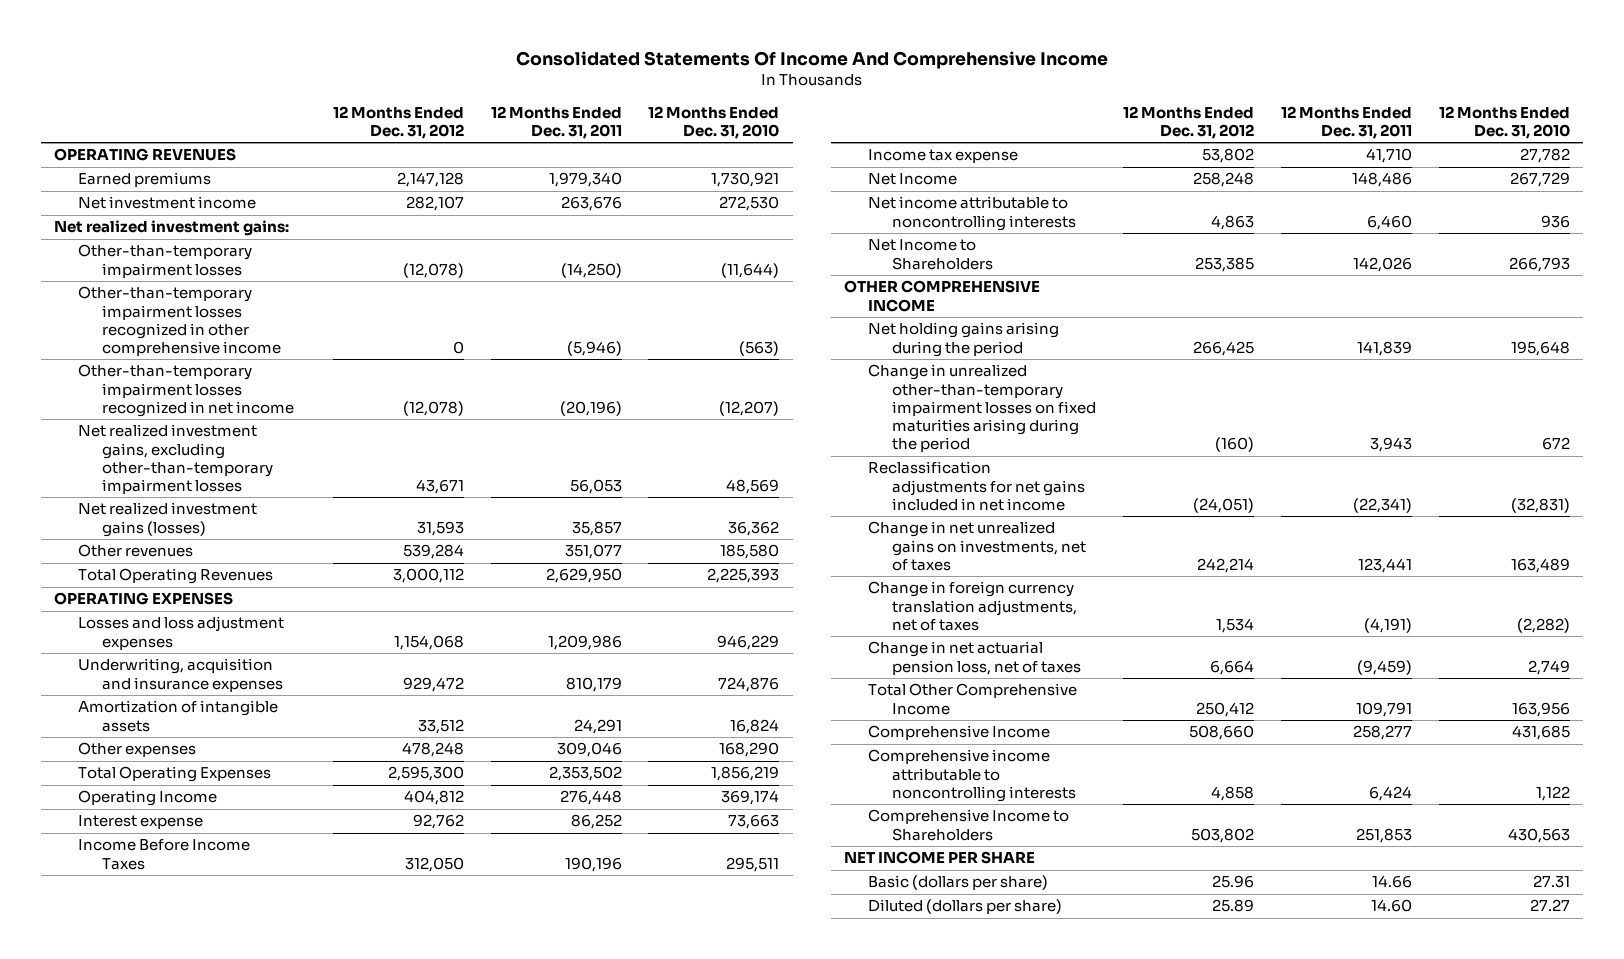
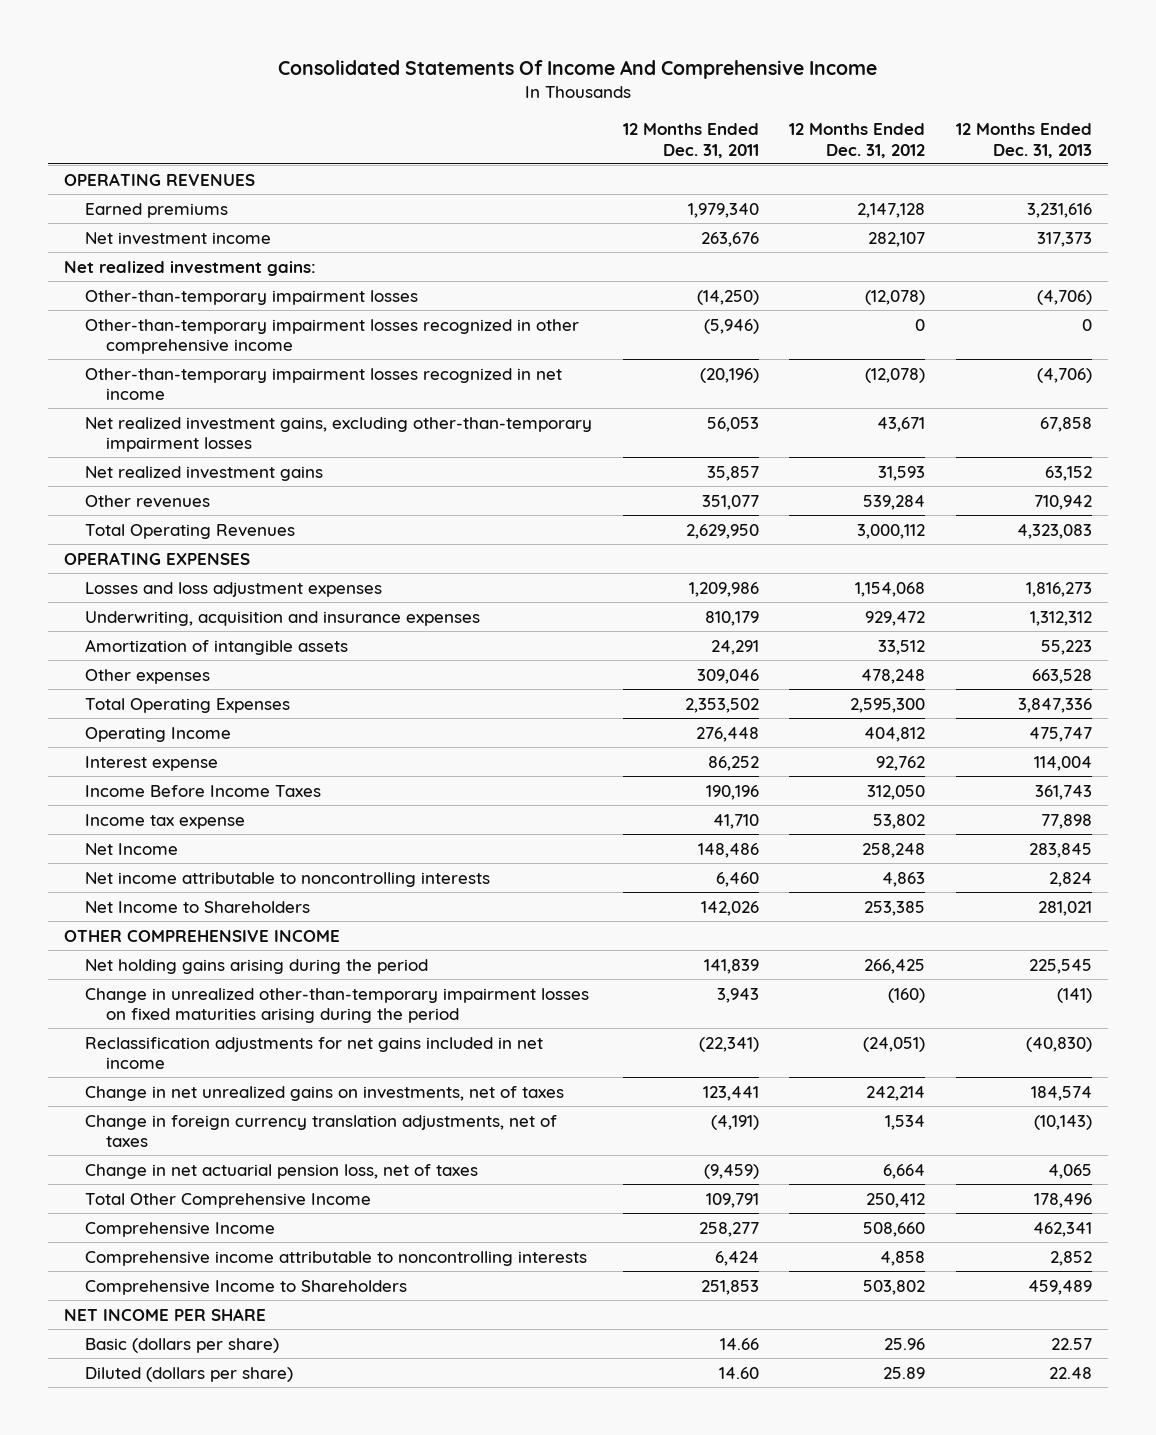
[648,105,780,140] 12 Months Ended Dec. 31, 2010 -> none
none -> [956,123,1093,158] 12 Months Ended Dec. 31, 2013
[78,502,258,537] Net realized investment gains (losses) -> [84,465,323,481] Net realized investment gains

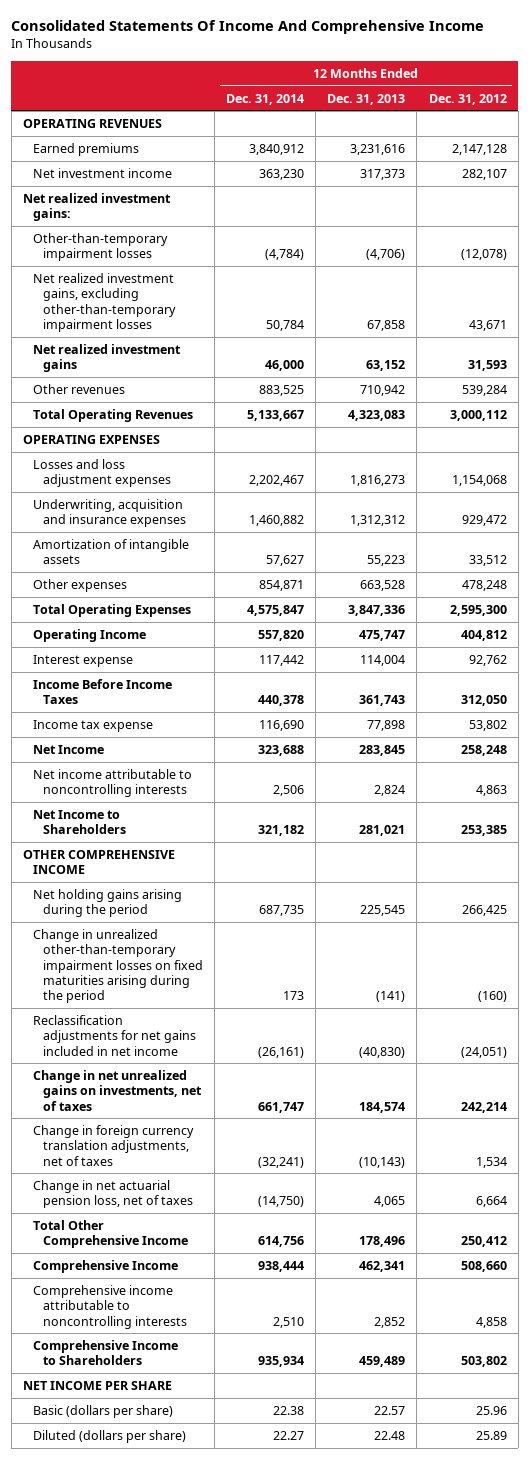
[622,123,759,158] 12 Months Ended Dec. 31, 2011 -> none
none -> [225,93,304,105] Dec. 31, 2014
[84,318,579,355] Other-than-temporary impairment losses recognized in other comprehensive income -> none
[84,367,562,401] Other-than-temporary impairment losses recognized in net income -> none

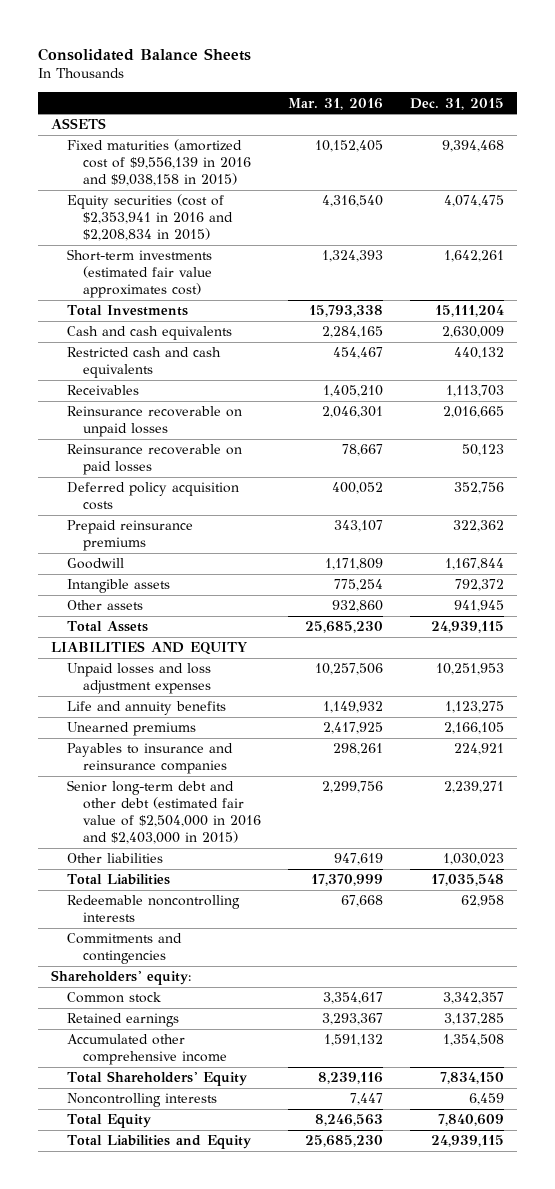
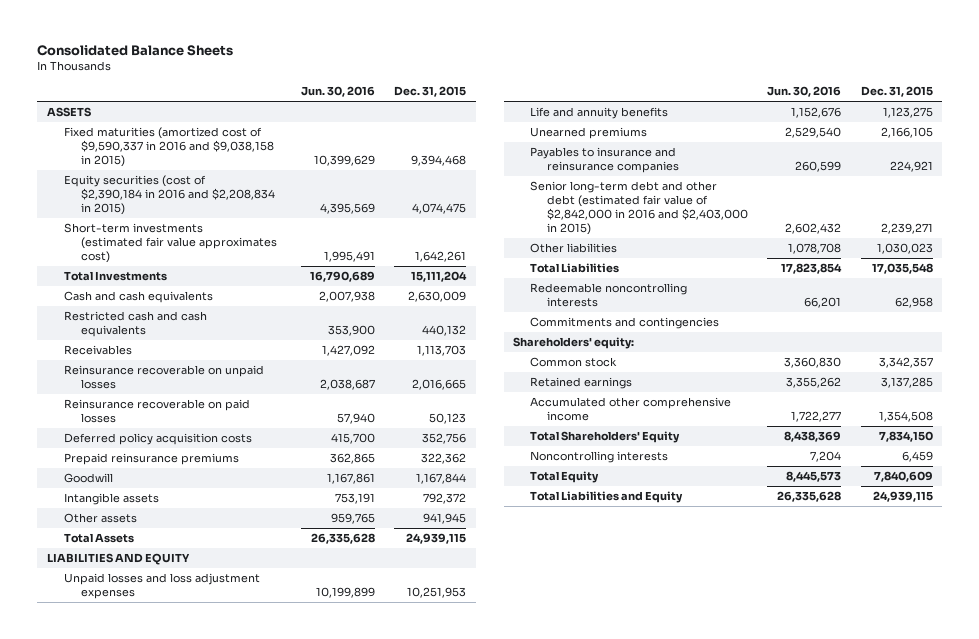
[287,97,383,110] Mar. 31, 2016 -> none
none -> [301,86,376,98] Jun. 30, 2016
[67,139,251,187] Fixed maturities (amortized cost of $9,556,139 in 2016 and $9,038,158 in 2015) -> [63,127,275,168] Fixed maturities (amortized cost of $9,590,337 in 2016 and $9,038,158 in 2015)
[67,194,233,242] Equity securities (cost of $2,353,941 in 2016 and $2,208,834 in 2015) -> [63,175,276,216] Equity securities (cost of $2,390,184 in 2016 and $2,208,834 in 2015)
[67,780,261,845] Senior long-term debt and other debt (estimated fair value of $2,504,000 in 2016 and $2,403,000 in 2015) -> [530,181,749,235] Senior long-term debt and other debt (estimated fair value of $2,842,000 in 2016 and $2,403,000 in 2015)

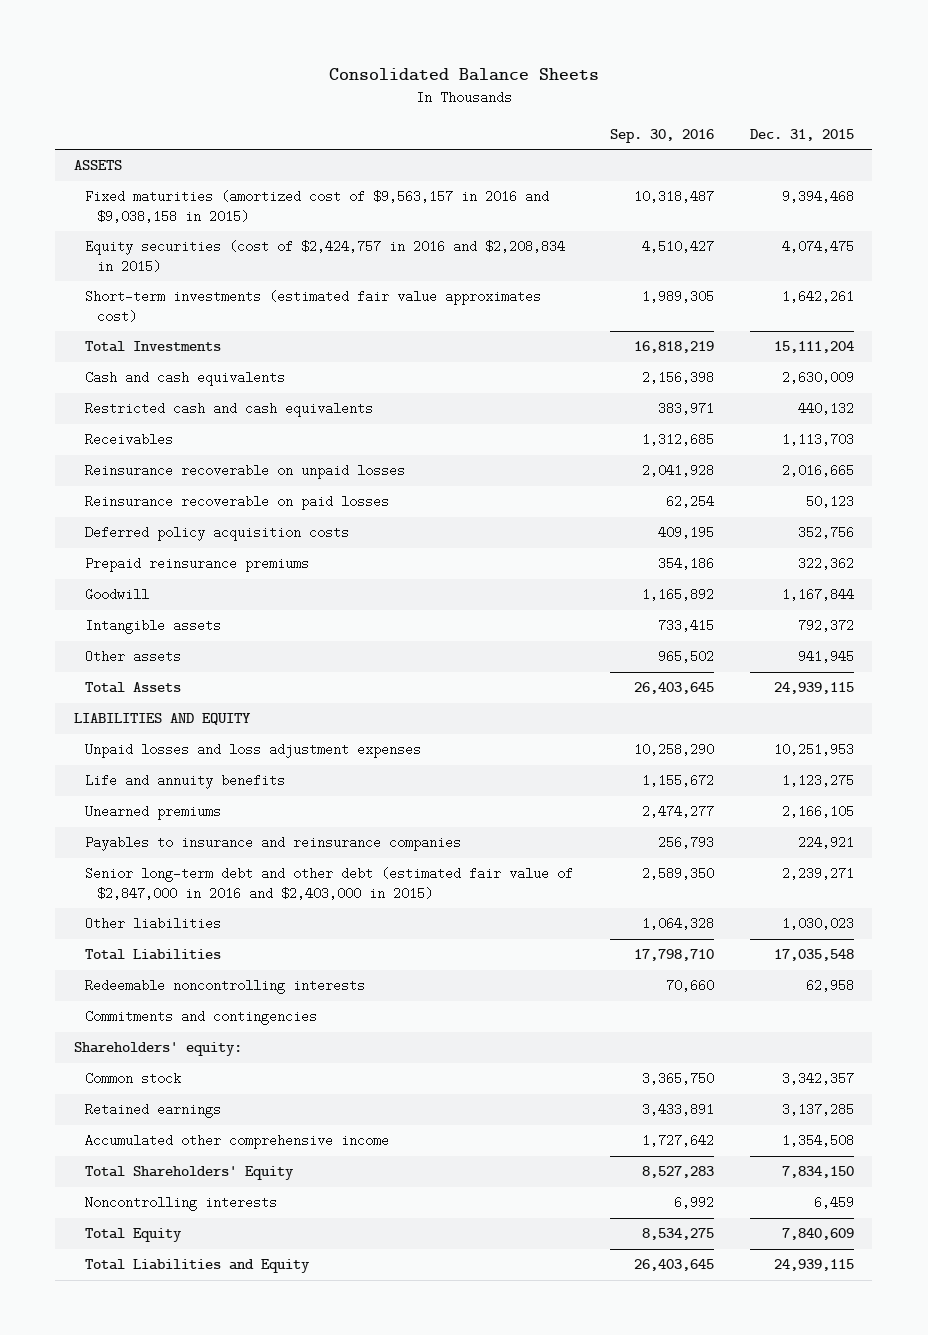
[301,86,376,98] Jun. 30, 2016 -> none
none -> [609,128,714,143] Sep. 30, 2016
[63,127,275,168] Fixed maturities (amortized cost of $9,590,337 in 2016 and $9,038,158 in 2015) -> [85,190,550,223] Fixed maturities (amortized cost of $9,563,157 in 2016 and $9,038,158 in 2015)
[63,175,276,216] Equity securities (cost of $2,390,184 in 2016 and $2,208,834 in 2015) -> [85,240,566,273] Equity securities (cost of $2,424,757 in 2016 and $2,208,834 in 2015)
[530,181,749,235] Senior long-term debt and other debt (estimated fair value of $2,842,000 in 2016 and $2,403,000 in 2015) -> [85,867,574,900] Senior long-term debt and other debt (estimated fair value of $2,847,000 in 2016 and $2,403,000 in 2015)

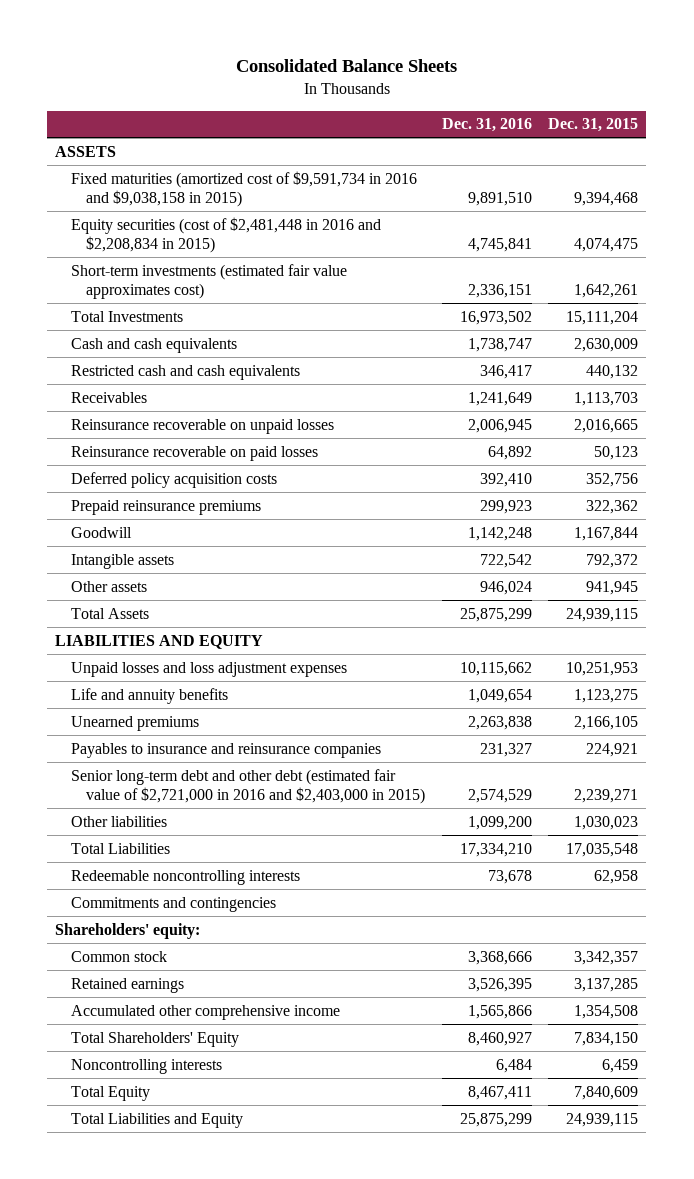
[609,128,714,143] Sep. 30, 2016 -> none
none -> [441,118,532,133] Dec. 31, 2016
[85,190,550,223] Fixed maturities (amortized cost of $9,563,157 in 2016 and $9,038,158 in 2015) -> [70,170,417,208] Fixed maturities (amortized cost of $9,591,734 in 2016 and $9,038,158 in 2015)
[85,240,566,273] Equity securities (cost of $2,424,757 in 2016 and $2,208,834 in 2015) -> [70,216,381,254] Equity securities (cost of $2,481,448 in 2016 and $2,208,834 in 2015)
[85,867,574,900] Senior long-term debt and other debt (estimated fair value of $2,847,000 in 2016 and $2,403,000 in 2015) -> [70,768,426,805] Senior long-term debt and other debt (estimated fair value of $2,721,000 in 2016 and $2,403,000 in 2015)

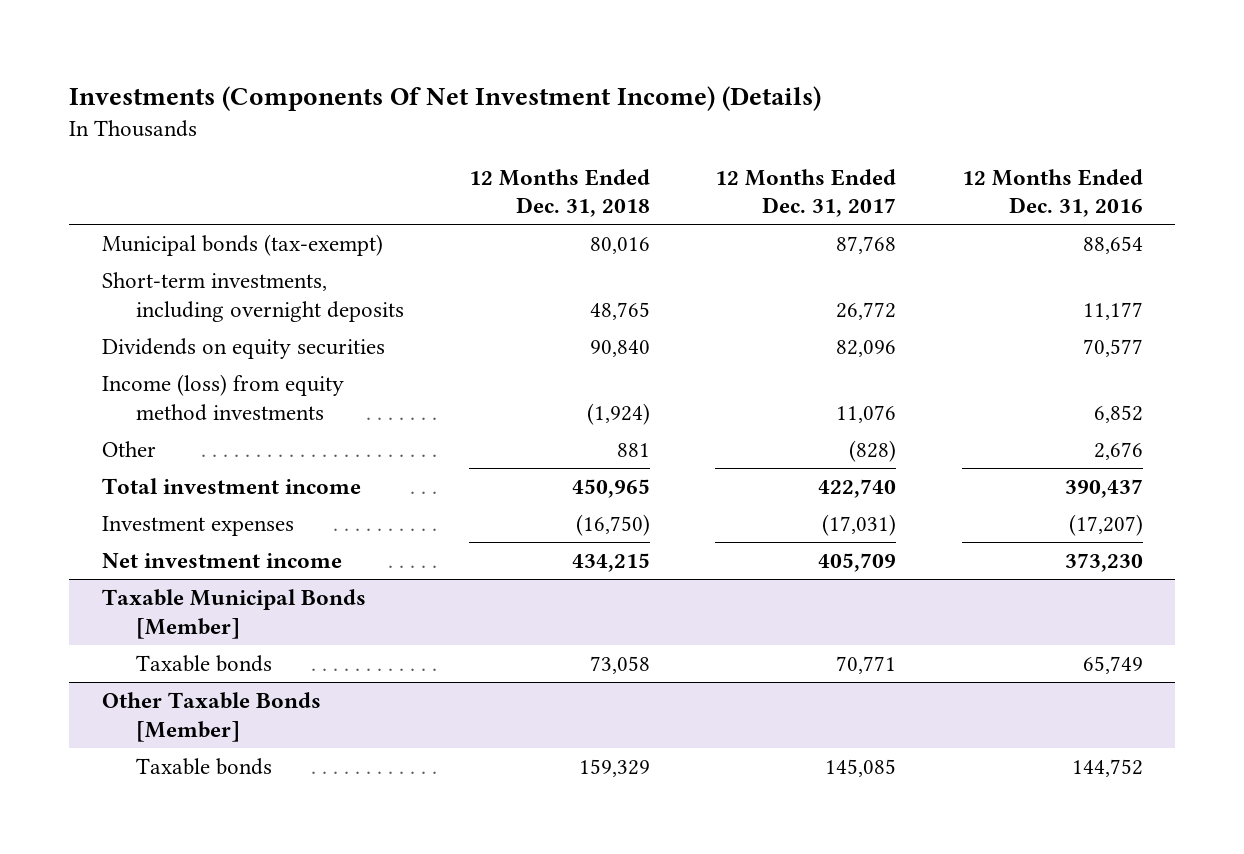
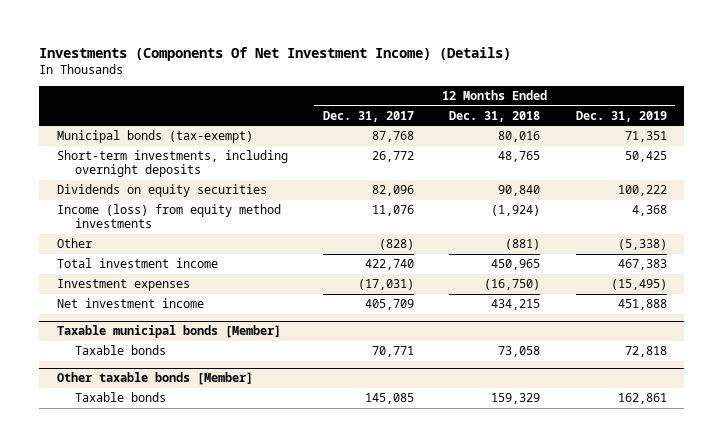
[961,168,1143,218] 12 Months Ended Dec. 31, 2016 -> none
none -> [575,111,667,123] Dec. 31, 2019
[617,443,651,458] 881 -> [505,239,541,251] (881)
[101,589,366,639] Taxable Municipal Bonds [Member] -> [56,325,281,339] Taxable municipal bonds [Member]
[101,692,321,742] Other Taxable Bonds [Member] -> [56,372,253,386] Other taxable bonds [Member]

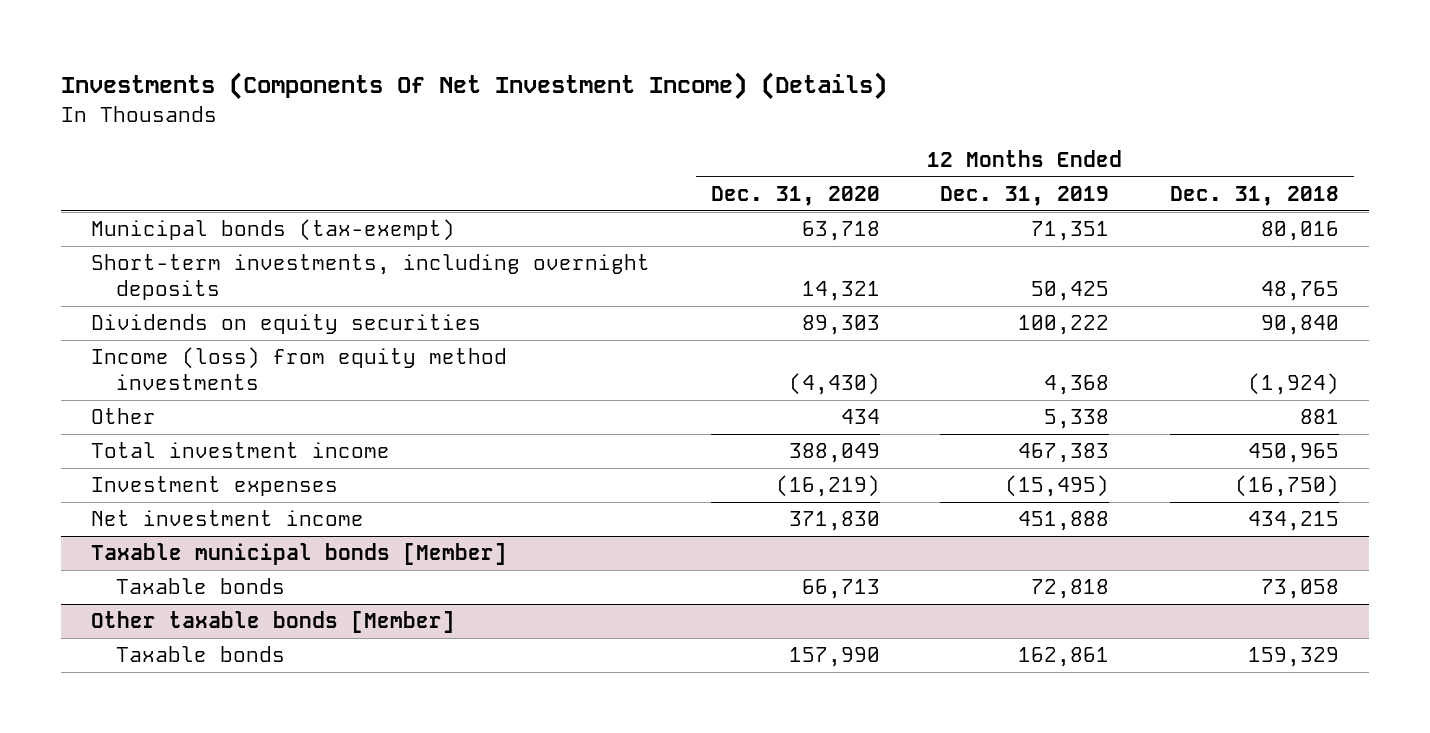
[322,111,414,123] Dec. 31, 2017 -> none
none -> [710,186,880,207] Dec. 31, 2020
[505,239,541,251] (881) -> [1300,409,1340,425] 881
[617,239,667,251] (5,338) -> [1044,409,1110,430] 5,338

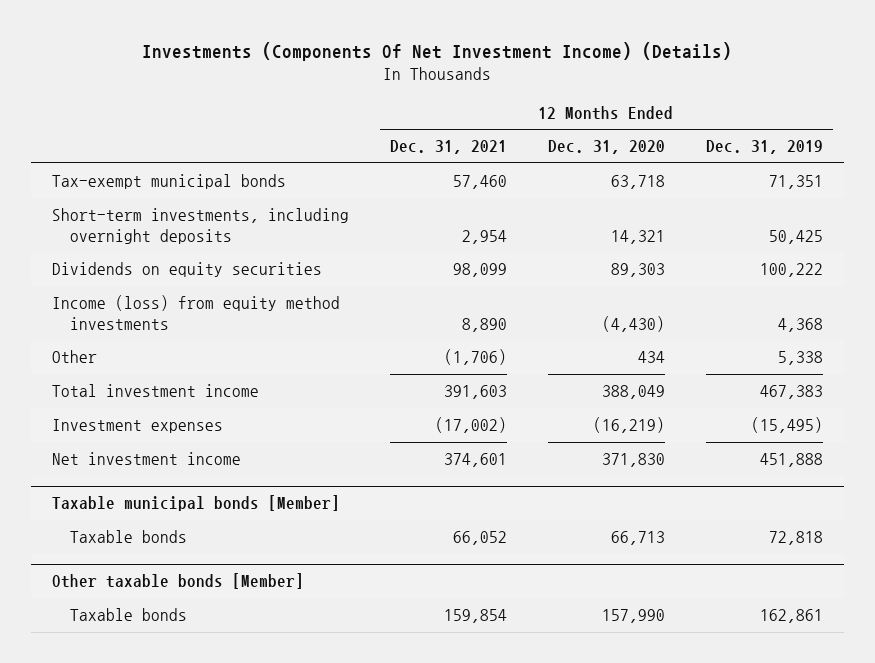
[1170,186,1340,207] Dec. 31, 2018 -> none
none -> [389,140,507,155] Dec. 31, 2021
[91,219,456,242] Municipal bonds (tax-exempt) -> [51,174,286,190] Tax-exempt municipal bonds

